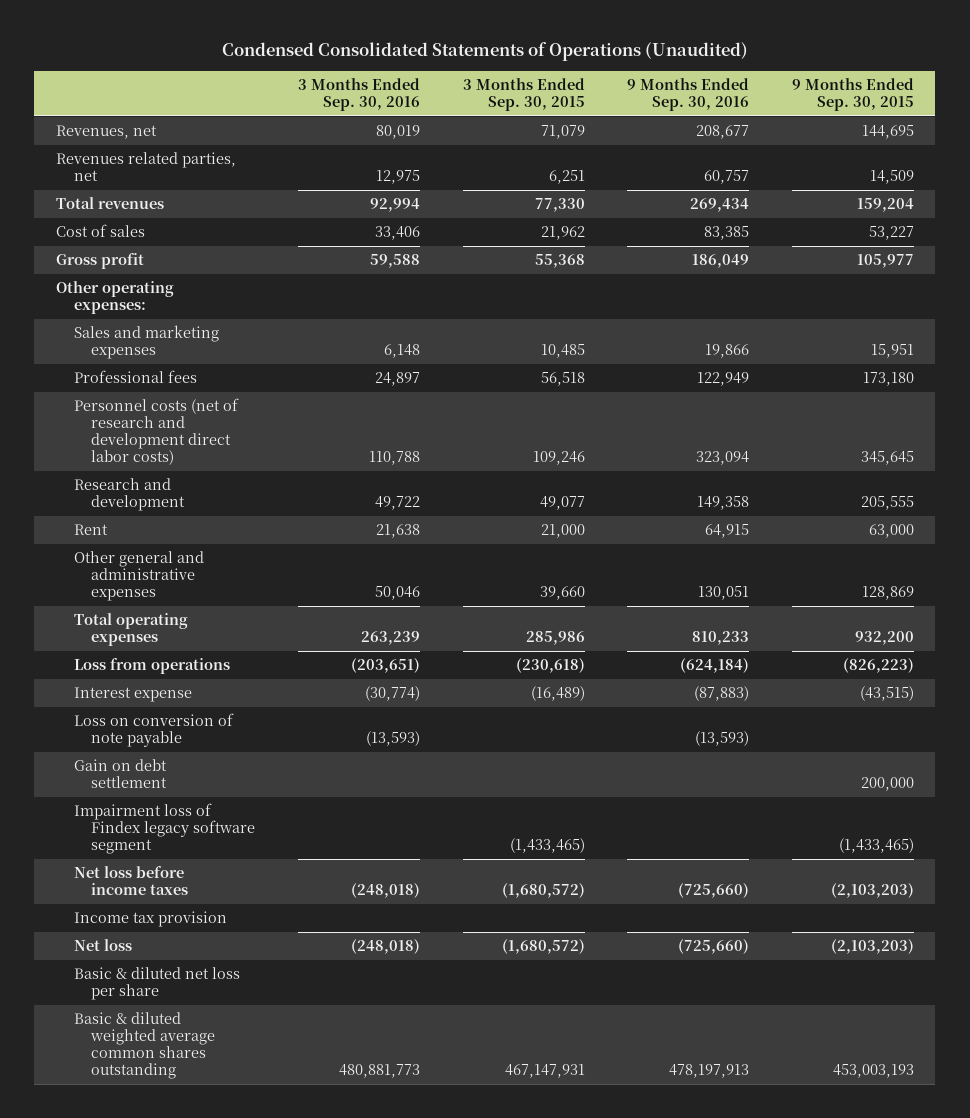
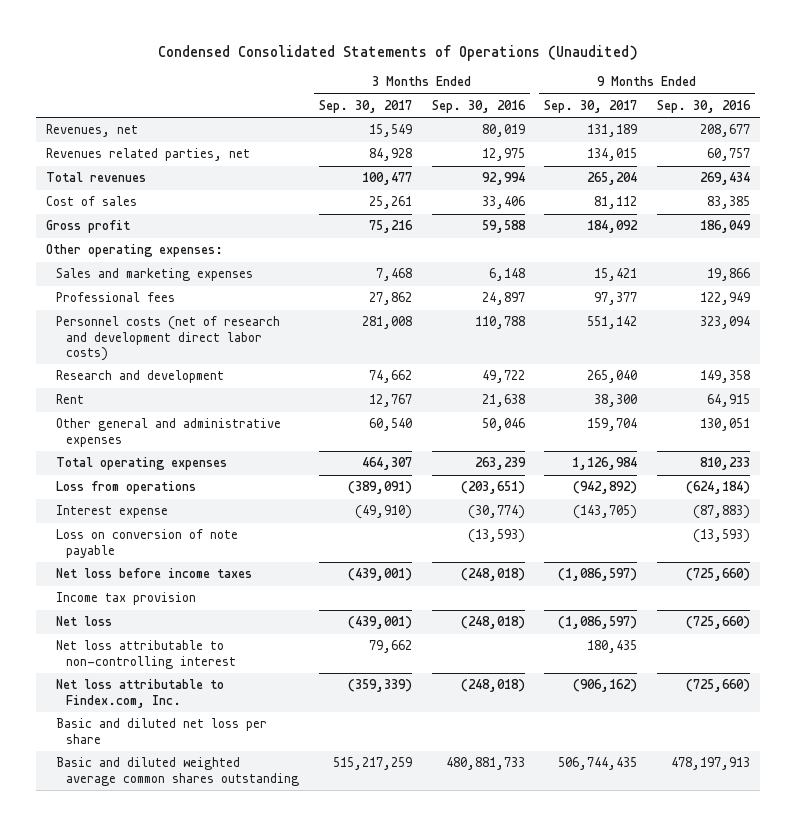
[462,77,585,111] 3 Months Ended Sep. 30, 2015 -> none
[792,77,915,111] 9 Months Ended Sep. 30, 2015 -> none
none -> [318,99,412,113] Sep. 30, 2017
none -> [544,99,638,113] Sep. 30, 2017
[73,759,168,789] Gain on debt settlement -> none
[73,803,256,855] Impairment loss of Findex legacy software segment -> none
none -> [56,640,237,669] Net loss attributable to non-controlling interest
none -> [56,679,225,708] Net loss attributable to Findex.com, Inc.
[73,967,240,1001] Basic & diluted net loss per share -> [56,718,268,744] Basic and diluted net loss per share
[73,1012,216,1080] Basic & diluted weighted average common shares outstanding -> [56,757,300,786] Basic and diluted weighted average common shares outstanding
[339,1064,421,1079] 480,881,773 -> [445,757,525,771] 480,881,733

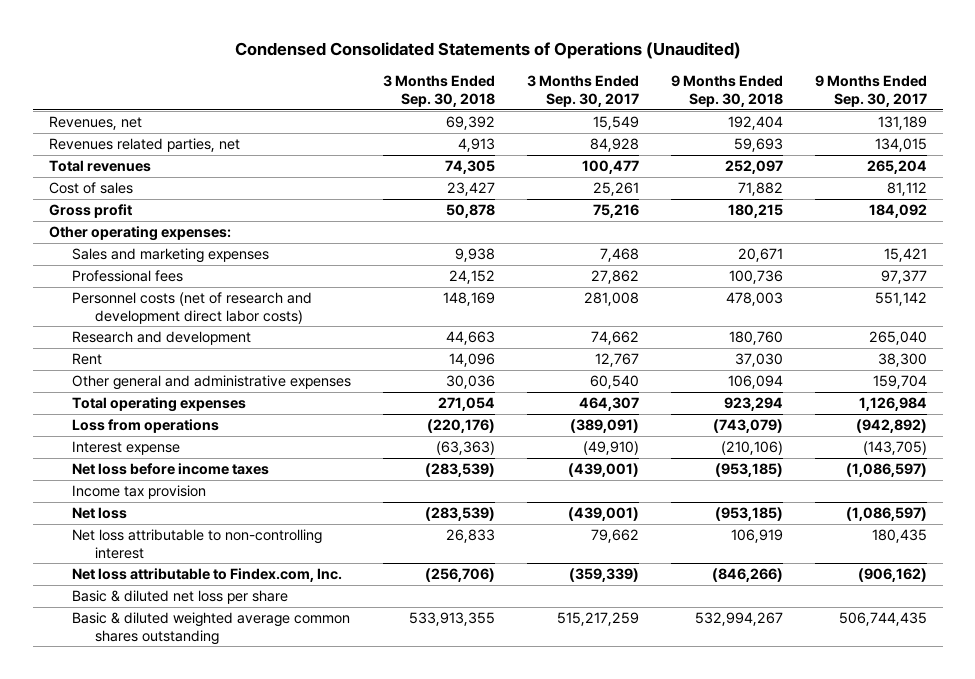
[431,99,526,113] Sep. 30, 2016 -> none
[656,99,751,113] Sep. 30, 2016 -> none
none -> [382,75,495,107] 3 Months Ended Sep. 30, 2018
none -> [670,75,783,107] 9 Months Ended Sep. 30, 2018
[56,529,239,558] Loss on conversion of note payable -> none
[56,718,268,744] Basic and diluted net loss per share -> [71,590,288,605] Basic & diluted net loss per share
[56,757,300,786] Basic and diluted weighted average common shares outstanding -> [71,612,350,645] Basic & diluted weighted average common shares outstanding

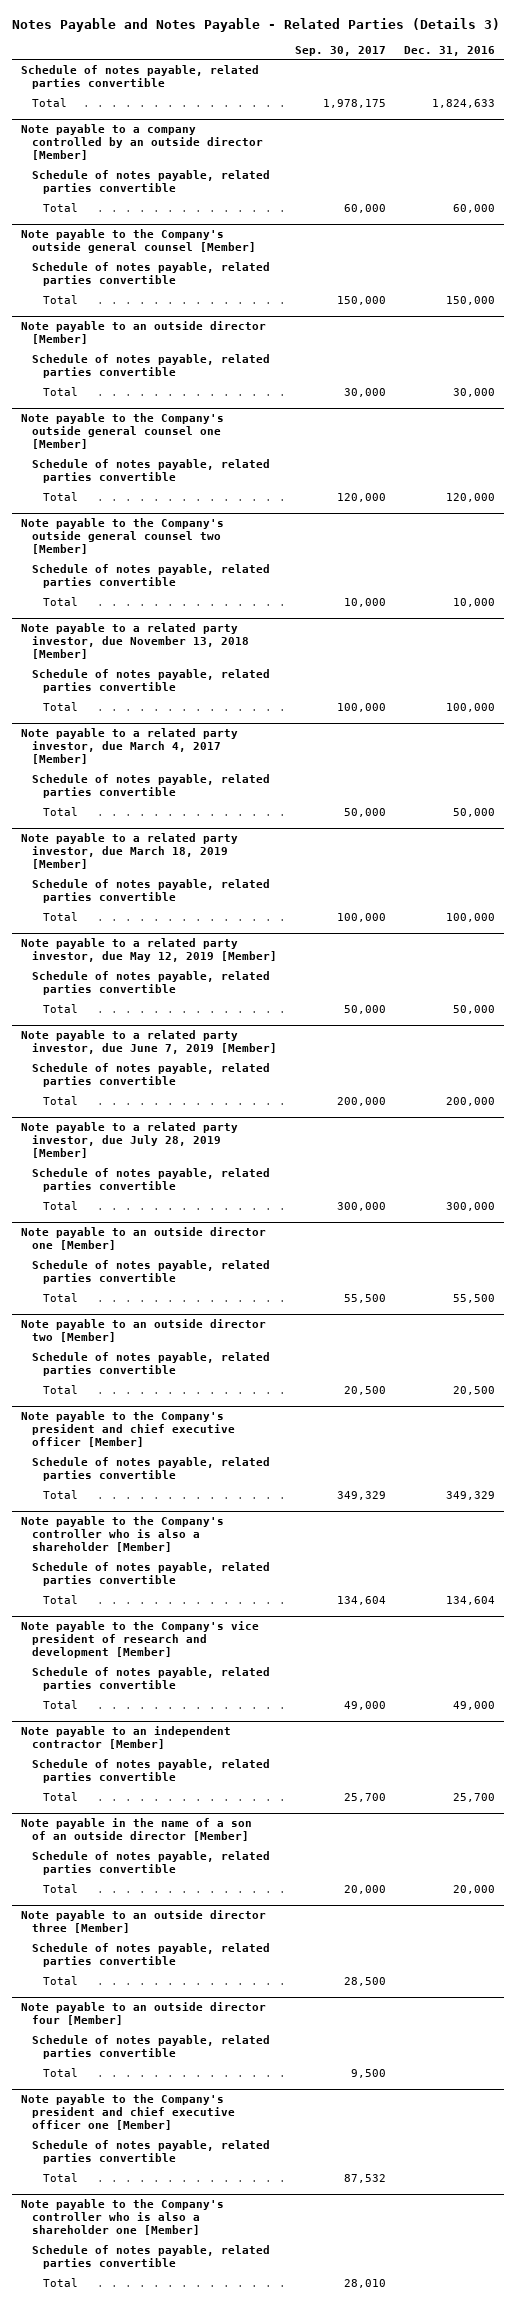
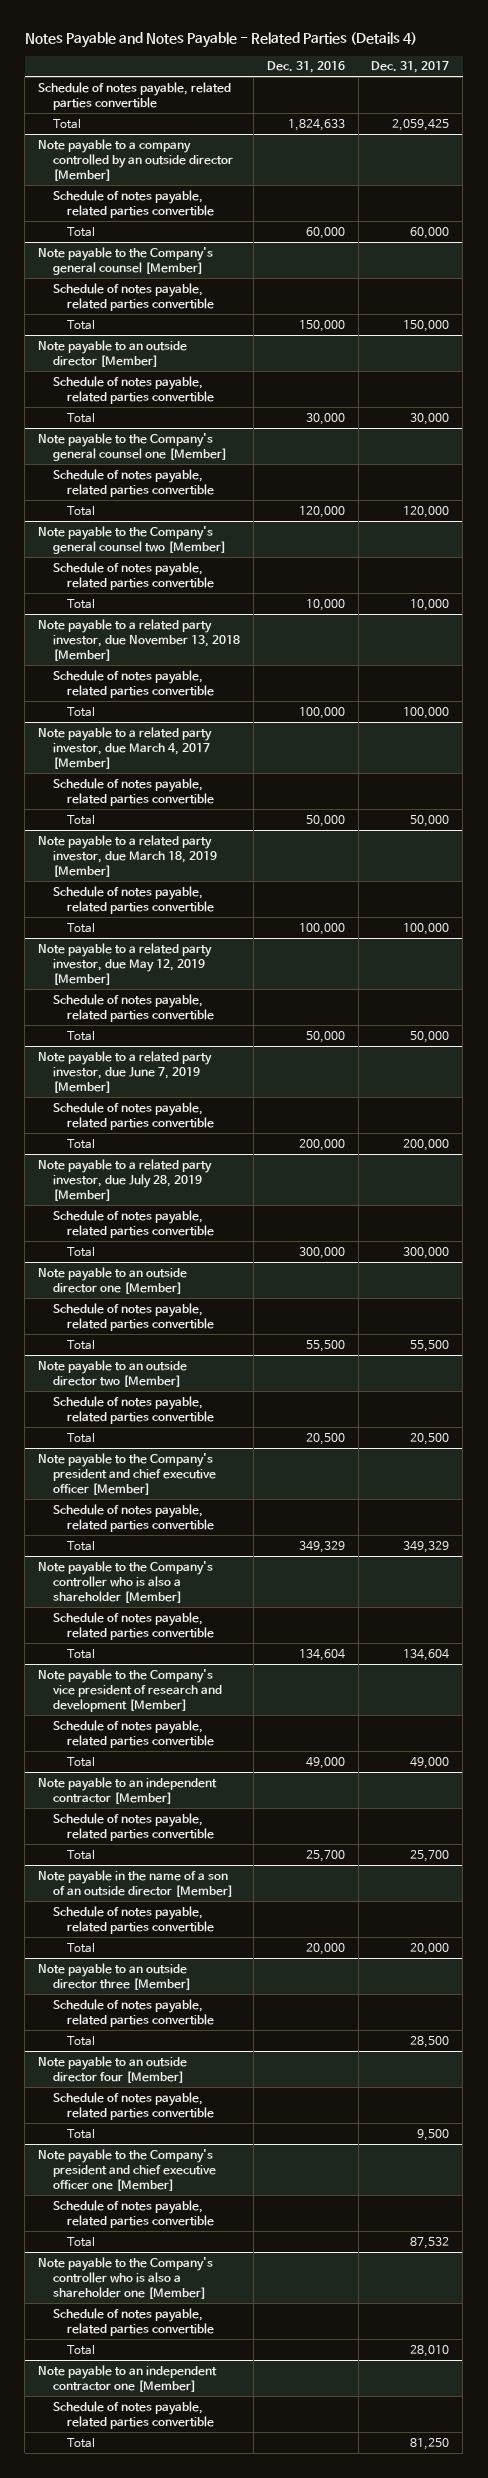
[11,17,500,32] Notes Payable and Notes Payable - Related Parties (Details 3) -> [24,32,417,49] Notes Payable and Notes Payable - Related Parties (Details 4)
[295,45,387,56] Sep. 30, 2017 -> none
none -> [371,61,450,74] Dec. 31, 2017
[20,229,256,253] Note payable to the Company's outside general counsel [Member] -> [38,246,214,275] Note payable to the Company's general counsel [Member]
[20,413,224,449] Note payable to the Company's outside general counsel one [Member] -> [38,432,227,461] Note payable to the Company's general counsel one [Member]
[20,518,224,554] Note payable to the Company's outside general counsel two [Member] -> [38,525,226,554] Note payable to the Company's general counsel two [Member]
none -> [38,2364,218,2392] Note payable to an independent contractor one [Member]
none -> [52,2400,215,2429] Schedule of notes payable, related parties convertible
none -> [67,2437,96,2448] Total

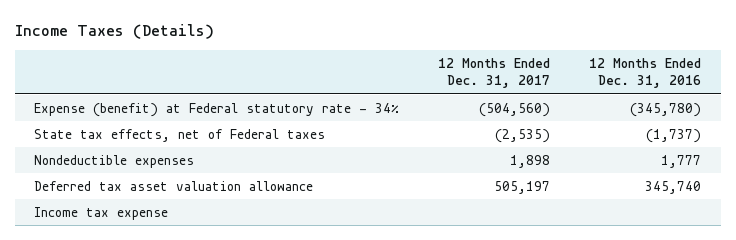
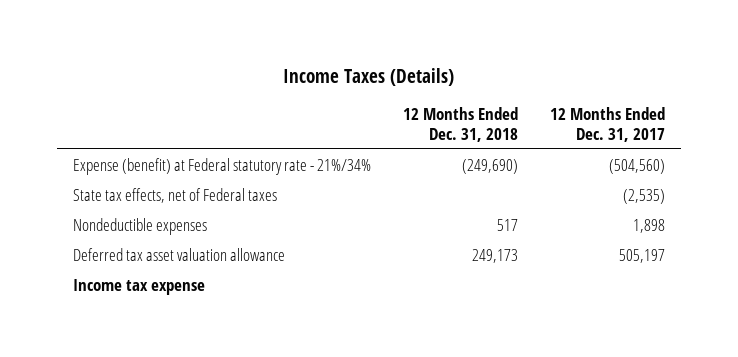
[589,57,702,89] 12 Months Ended Dec. 31, 2016 -> none
none -> [402,107,518,142] 12 Months Ended Dec. 31, 2018
[34,102,400,117] Expense (benefit) at Federal statutory rate - 34% -> [73,157,372,175] Expense (benefit) at Federal statutory rate - 21%/34%

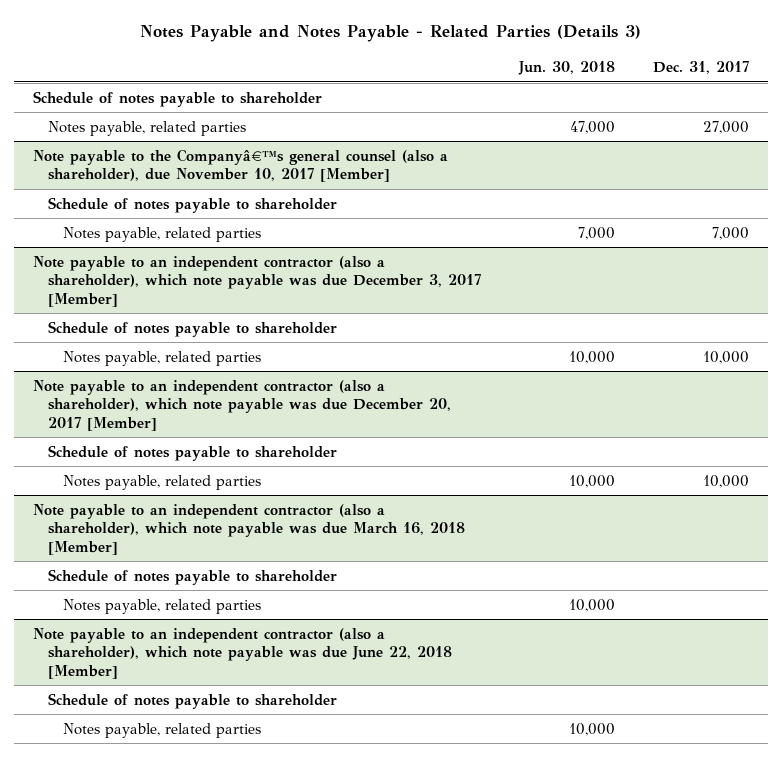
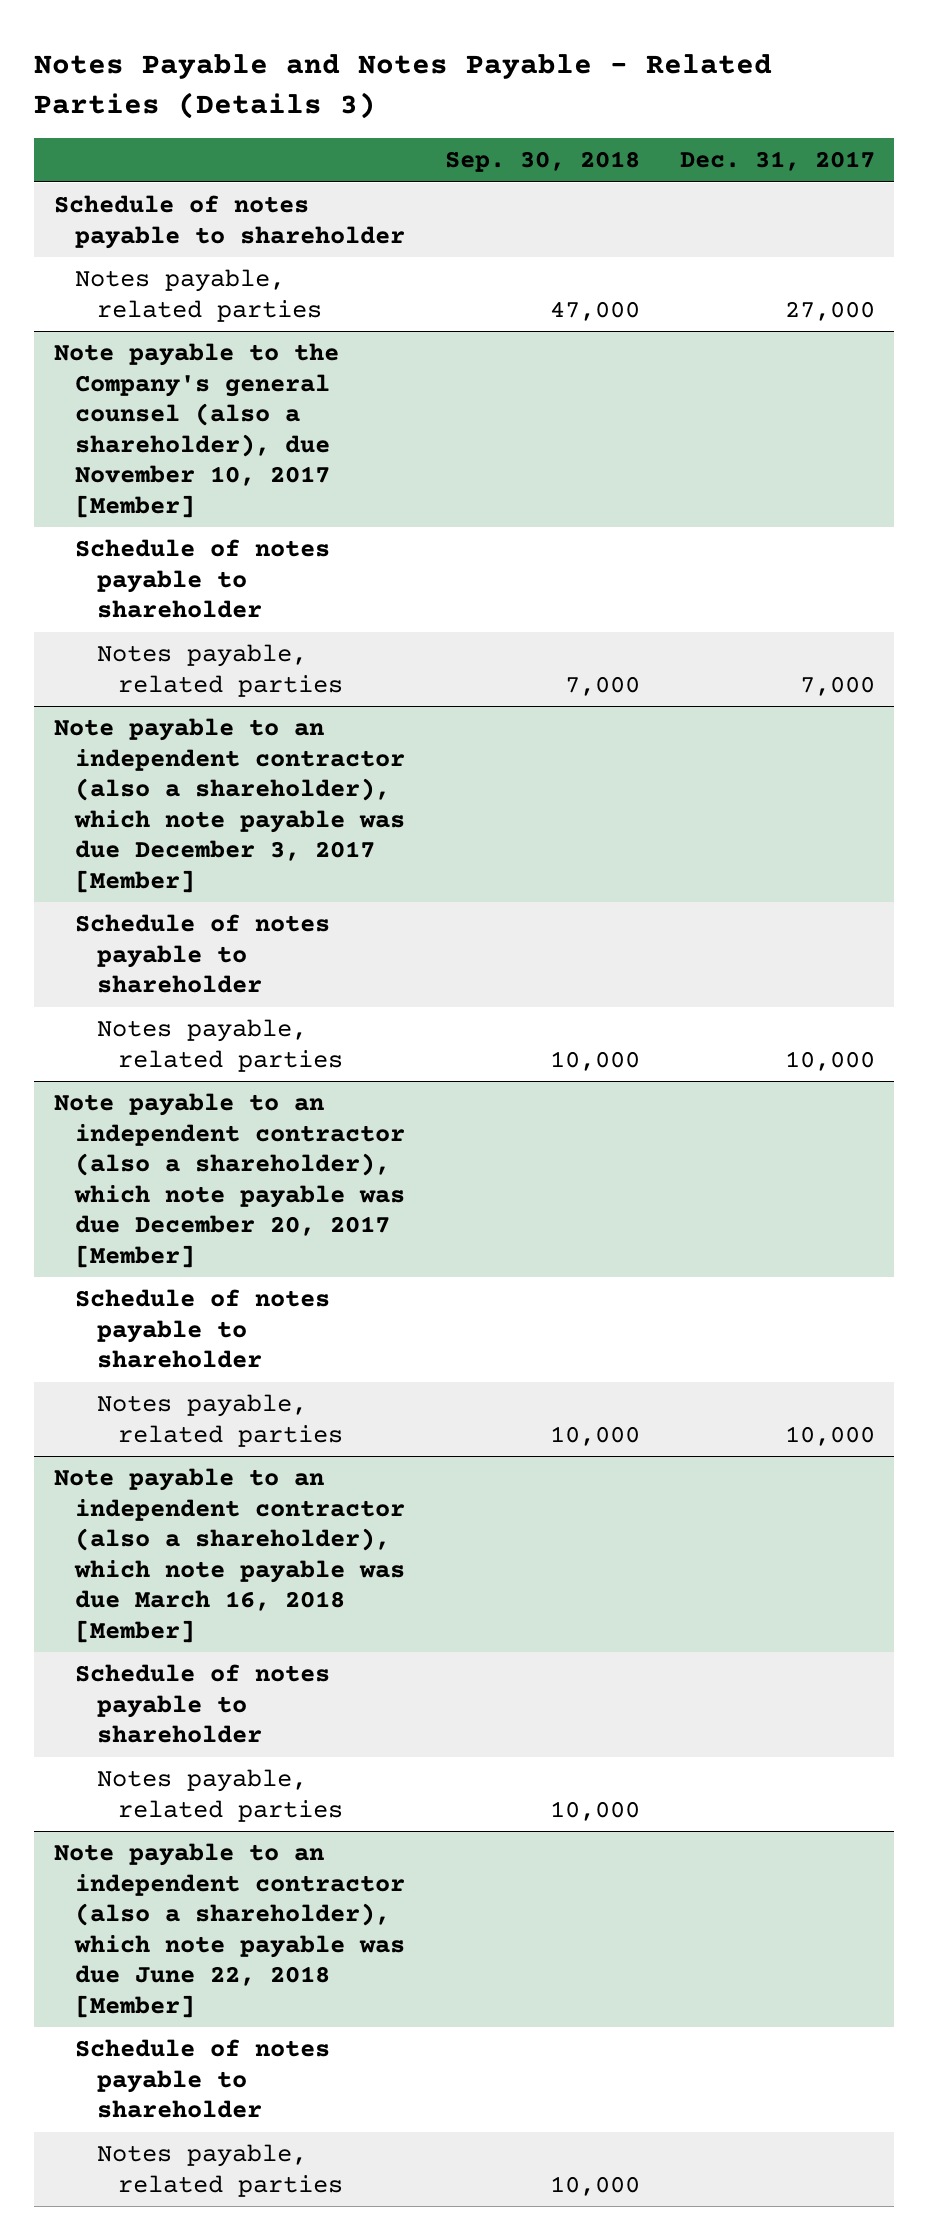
[517,61,615,76] Jun. 30, 2018 -> none
none -> [444,151,640,173] Sep. 30, 2018
[33,148,449,183] Note payable to the Companyâ€™s general counsel (also a shareholder), due November 10, 2017 [Member] -> [53,343,339,518] Note payable to the Company's general counsel (also a shareholder), due November 10, 2017 [Member]

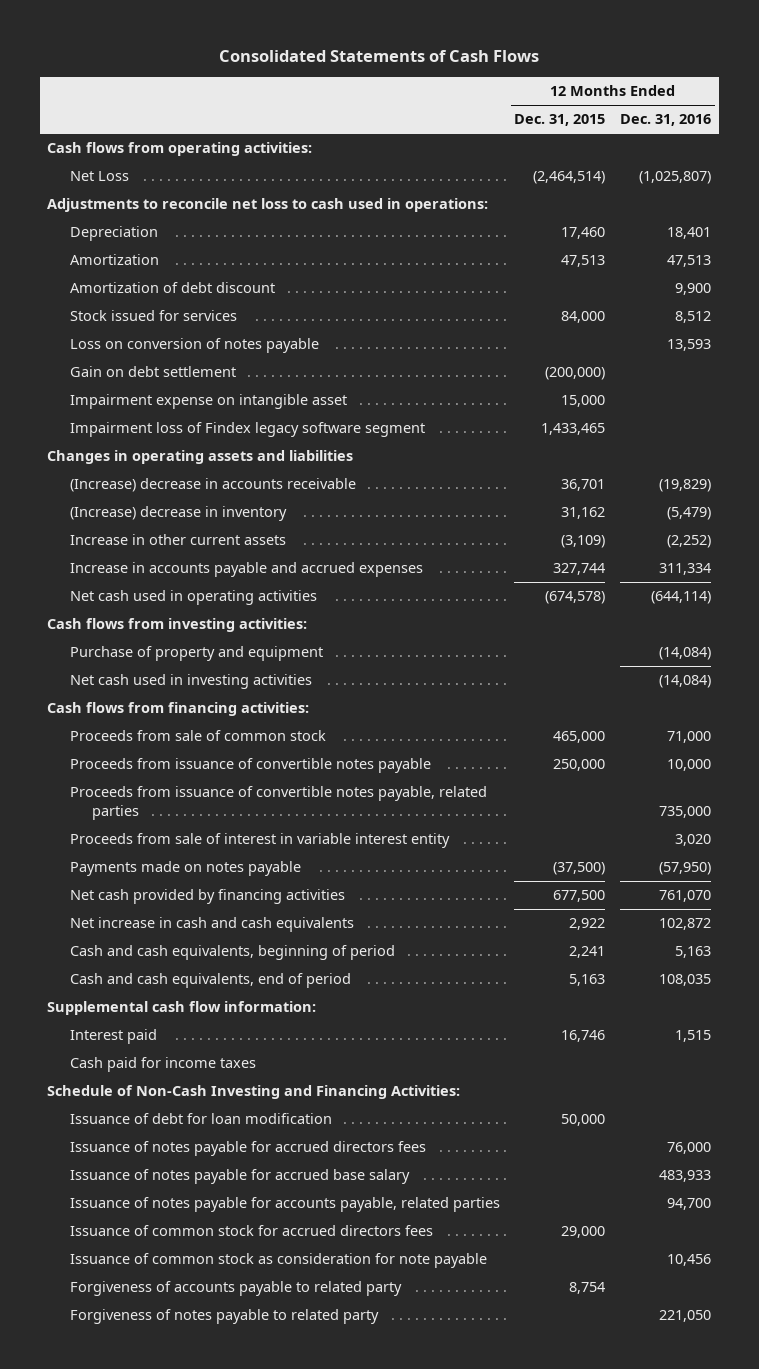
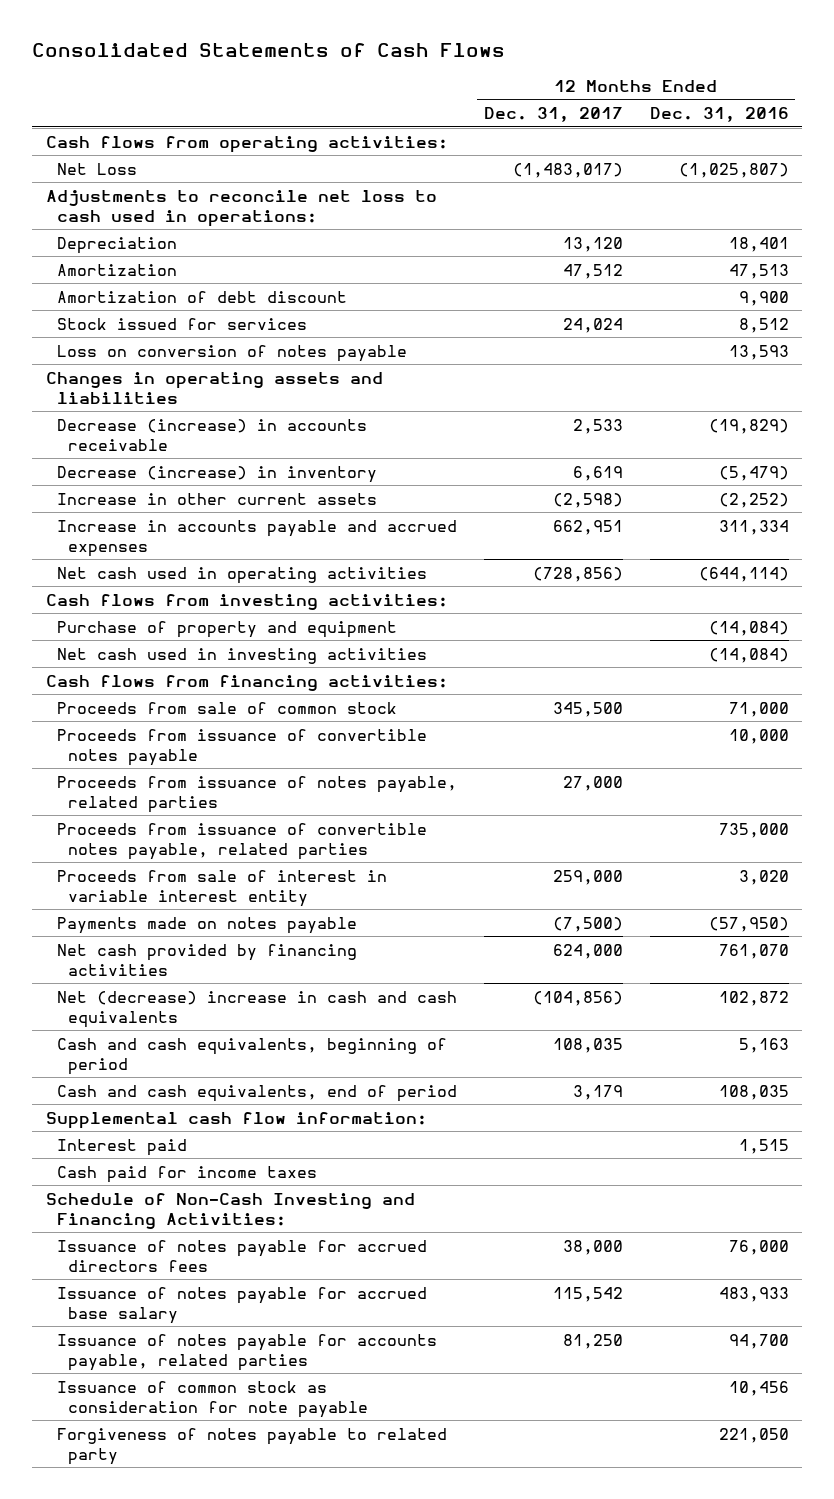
[514,114,606,127] Dec. 31, 2015 -> none
none -> [483,107,623,123] Dec. 31, 2017
[69,366,236,378] Gain on debt settlement -> none
[69,394,347,410] Impairment expense on intangible asset -> none
[69,422,425,438] Impairment loss of Findex legacy software segment -> none
[69,478,356,493] (Increase) decrease in accounts receivable -> [56,418,367,451] Decrease (increase) in accounts receivable
[69,506,287,522] (Increase) decrease in inventory -> [56,465,377,483] Decrease (increase) in inventory
none -> [56,775,457,813] Proceeds from issuance of notes payable, related parties
[69,917,354,933] Net increase in cash and cash equivalents -> [56,990,457,1028] Net (decrease) increase in cash and cash equivalents
[69,1113,332,1125] Issuance of debt for loan modification -> none
[69,1225,433,1237] Issuance of common stock for accrued directors fees -> none
[69,1281,402,1297] Forgiveness of accounts payable to related party -> none

